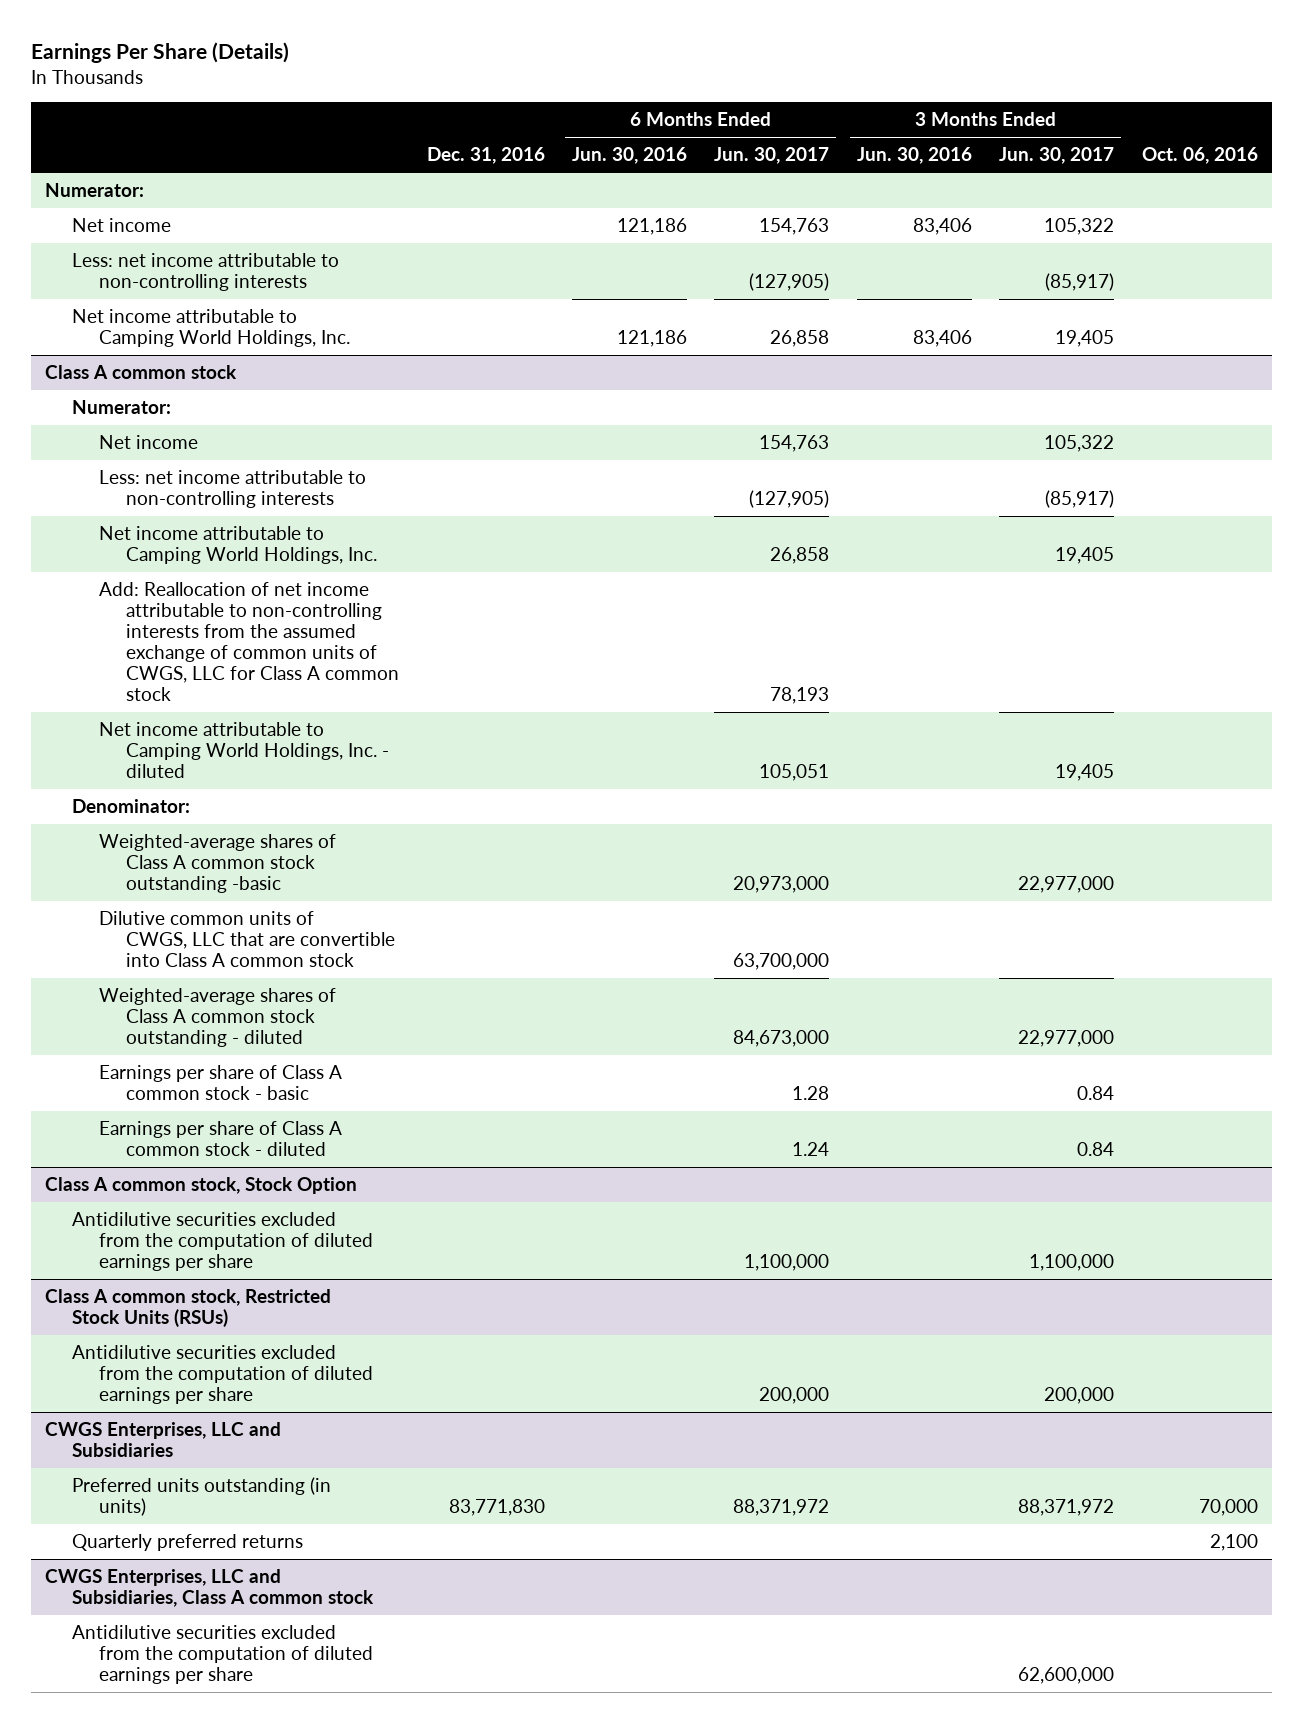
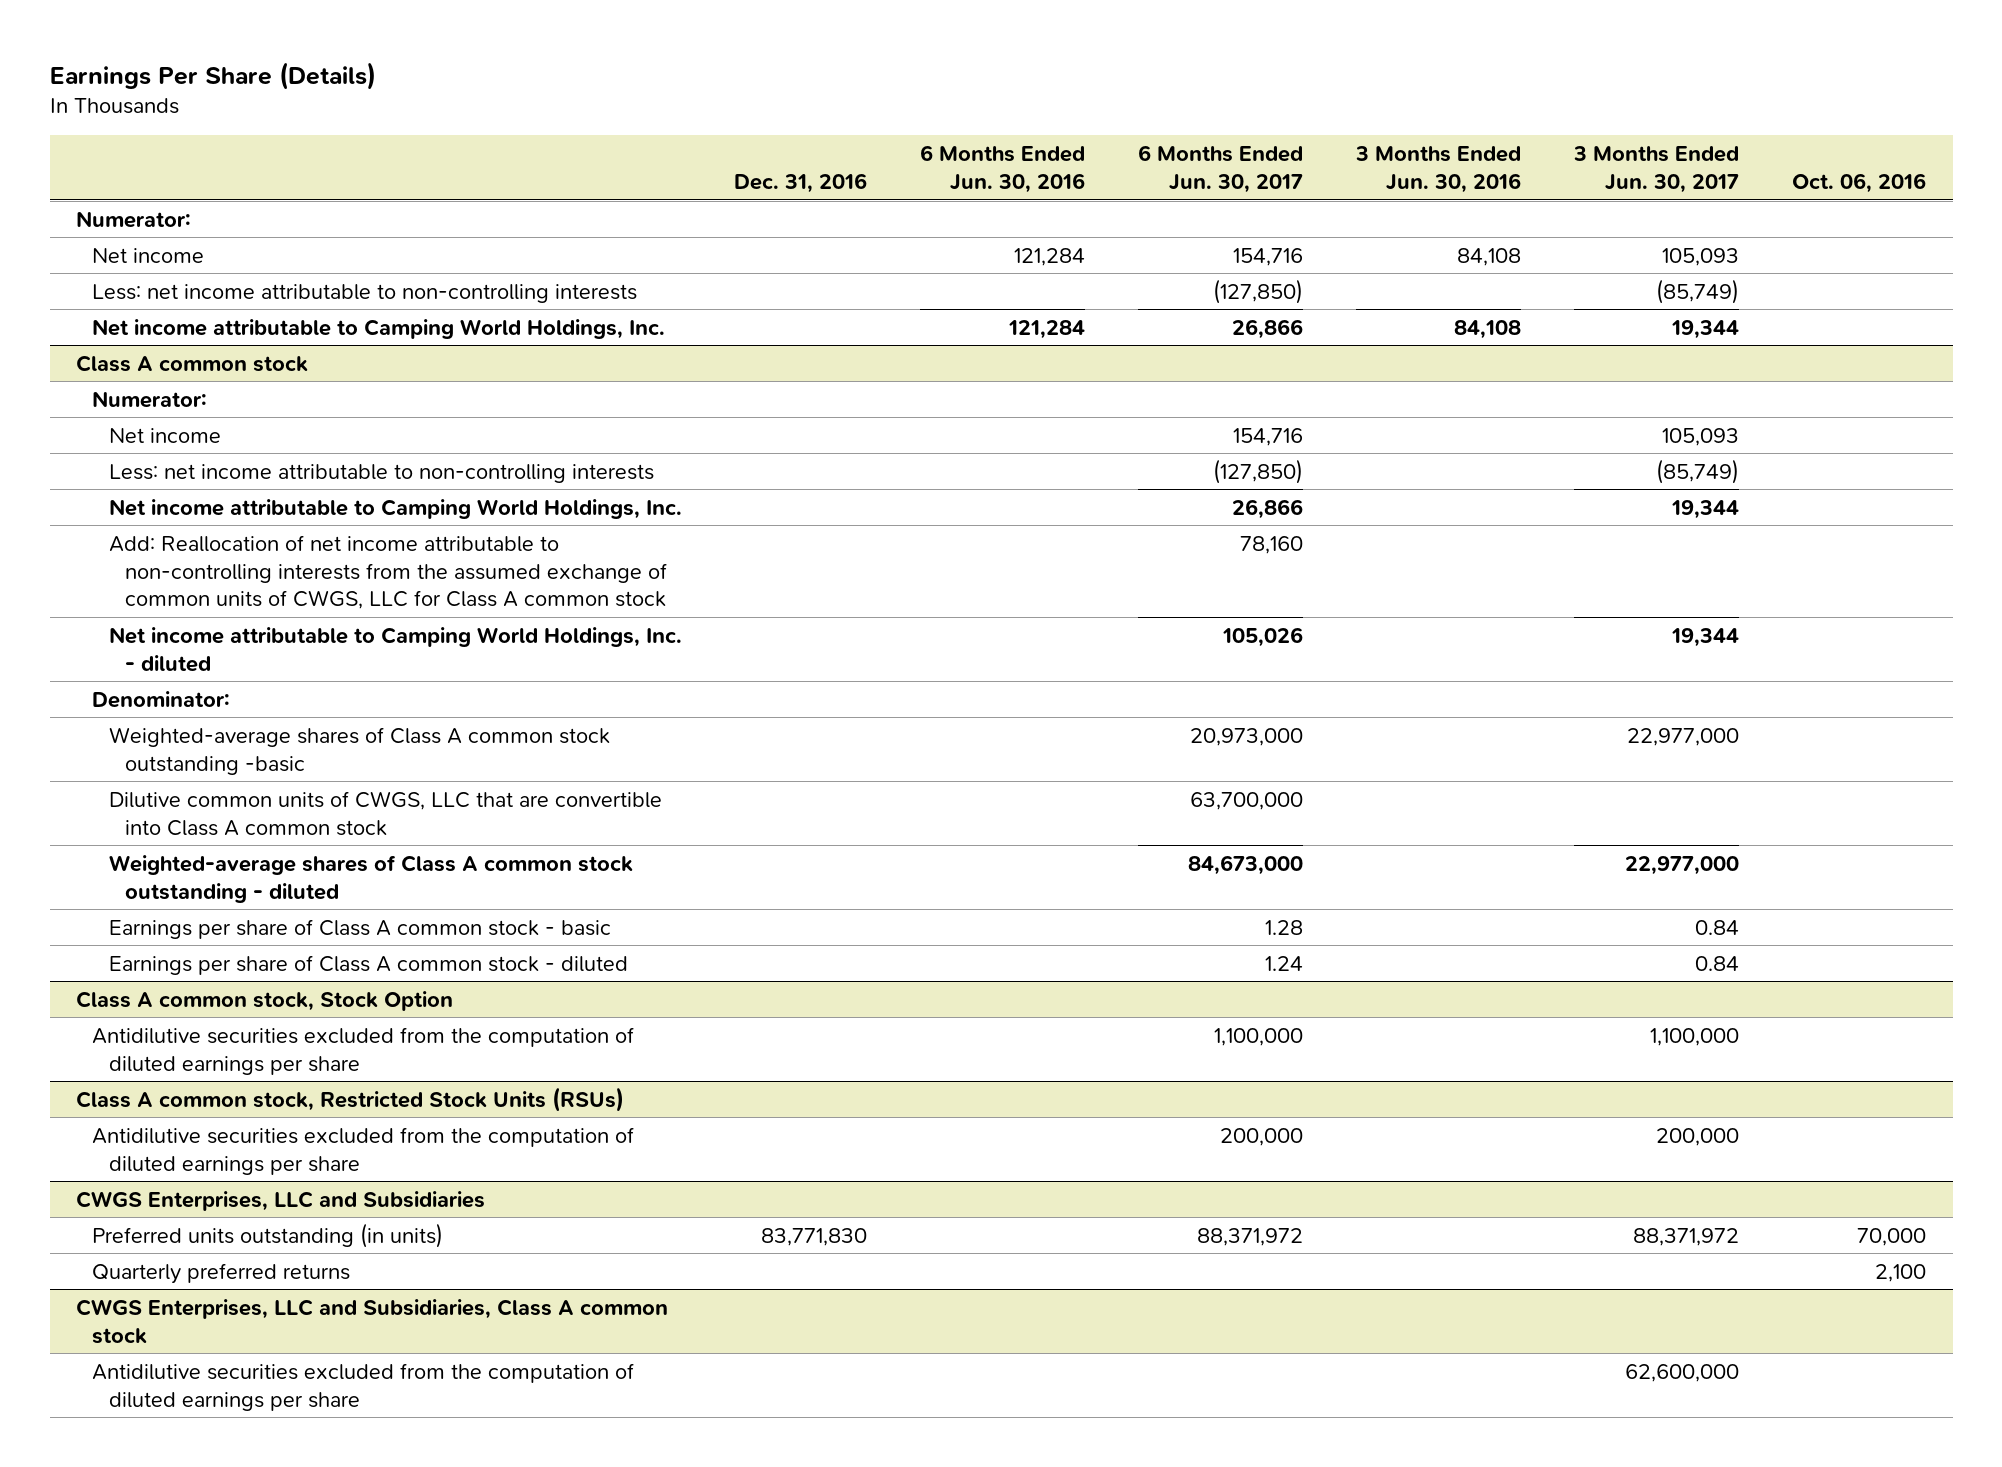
[616,218,687,236] 121,186 -> [1014,247,1086,266] 121,284
[759,218,830,236] 154,763 -> [1233,247,1304,266] 154,716
[912,218,972,236] 83,406 -> [1457,247,1522,266] 84,108
[1044,218,1115,236] 105,322 -> [1662,247,1740,266] 105,093
[749,273,830,292] (127,905) -> [1213,278,1304,304] (127,850)
[1045,273,1115,292] (85,917) -> [1656,278,1740,304] (85,749)
[616,330,687,348] 121,186 -> [1008,319,1086,339] 121,284
[770,330,830,348] 26,858 -> [1232,318,1304,339] 26,866
[912,330,972,348] 83,406 -> [1454,319,1522,339] 84,108
[1055,330,1115,348] 19,405 -> [1671,319,1740,339] 19,344
[759,435,830,453] 154,763 -> [1233,427,1304,446] 154,716
[1044,435,1115,453] 105,322 -> [1662,427,1740,446] 105,093
[749,490,830,509] (127,905) -> [1213,458,1304,484] (127,850)
[1045,490,1115,509] (85,917) -> [1656,458,1740,484] (85,749)
[770,547,830,565] 26,858 -> [1232,498,1304,519] 26,866
[1055,547,1115,565] 19,405 -> [1671,499,1740,519] 19,344
[770,687,830,705] 78,193 -> [1240,535,1304,554] 78,160
[759,764,830,782] 105,051 -> [1222,626,1304,647] 105,026
[1055,764,1115,782] 19,405 -> [1671,627,1740,647] 19,344

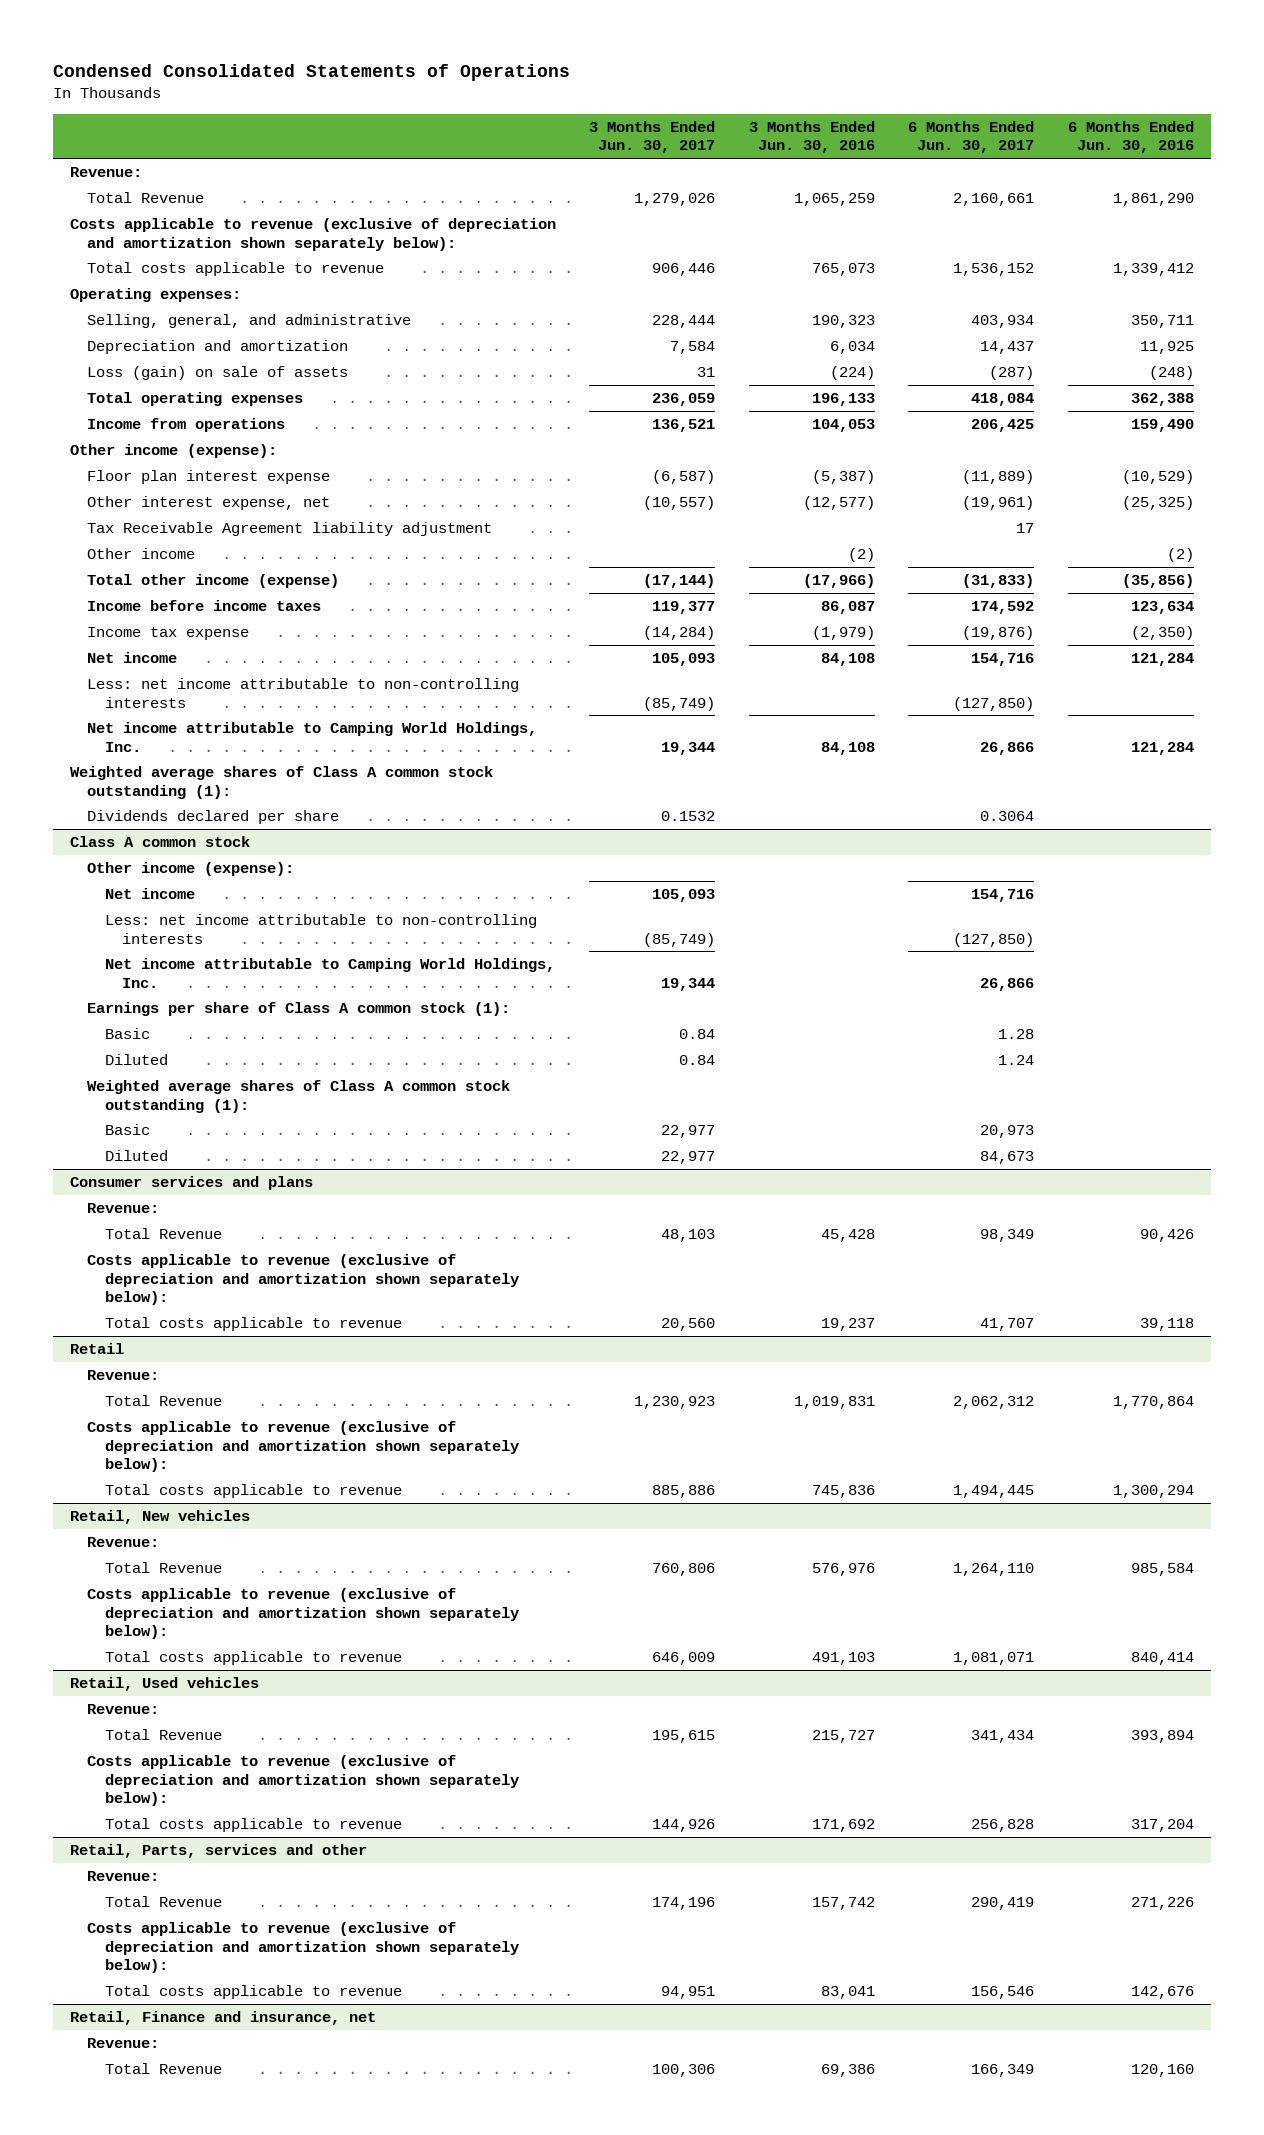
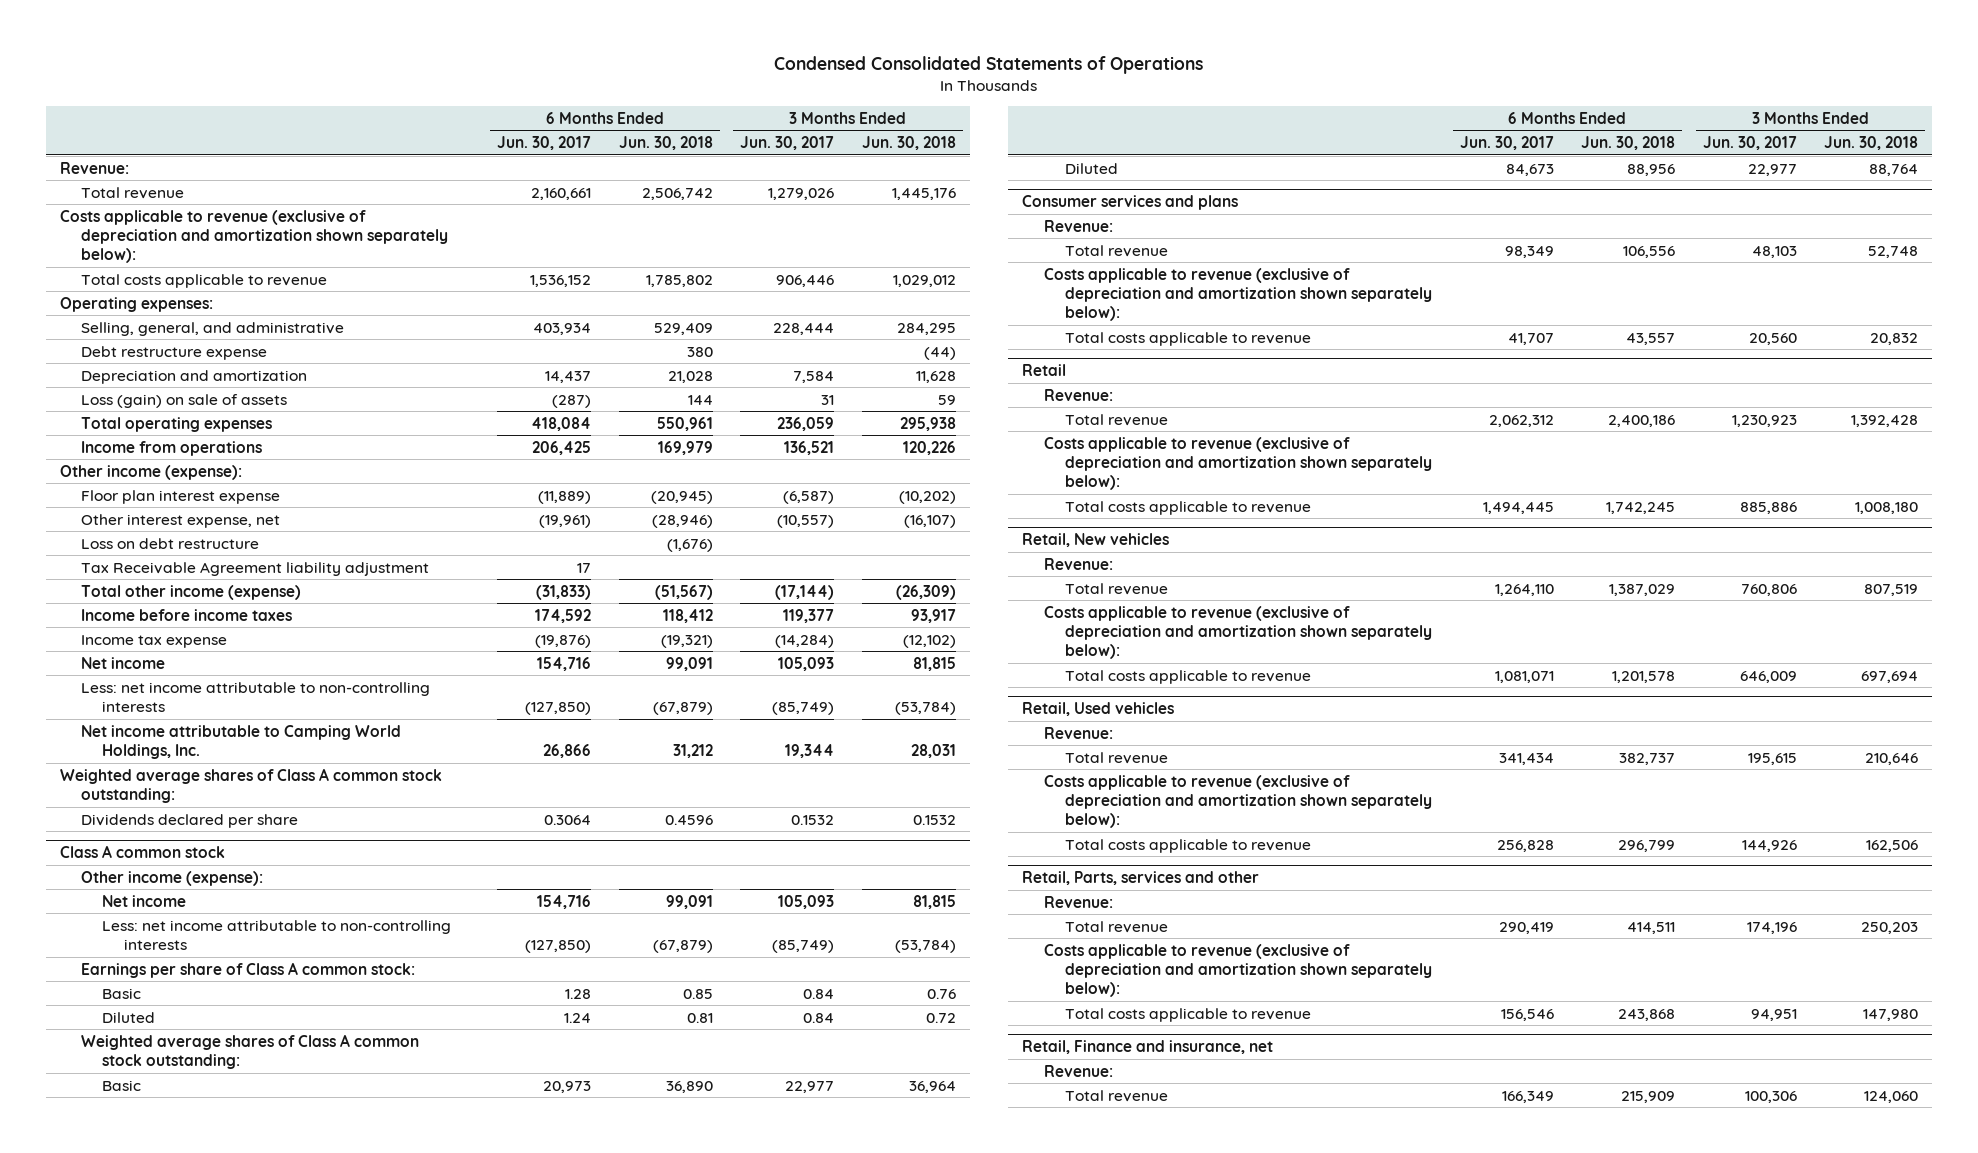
[748,120,875,154] 3 Months Ended Jun. 30, 2016 -> none
[1067,120,1194,154] 6 Months Ended Jun. 30, 2016 -> none
none -> [618,136,713,151] Jun. 30, 2018
none -> [862,136,957,151] Jun. 30, 2018
[87,192,205,204] Total Revenue -> [81,186,185,199] Total revenue
none -> [81,345,268,360] Debt restructure expense
none -> [81,537,260,549] Loss on debt restructure
[87,548,196,560] Other income -> none
[69,766,493,799] Weighted average shares of Class A common stock outstanding (1): -> [59,767,442,804] Weighted average shares of Class A common stock outstanding:
[104,958,555,988] Net income attributable to Camping World Holdings, Inc. -> none
[87,1002,511,1017] Earnings per share of Class A common stock (1): -> [81,961,416,978] Earnings per share of Class A common stock:
[87,1080,511,1113] Weighted average shares of Class A common stock outstanding (1): -> [81,1033,420,1070] Weighted average shares of Class A common stock outstanding:
[104,1228,222,1240] Total Revenue -> [1064,244,1168,257] Total revenue
[104,1395,222,1407] Total Revenue -> [1064,413,1168,426] Total revenue
[104,1562,222,1574] Total Revenue -> [1064,582,1168,595] Total revenue
[104,1729,222,1741] Total Revenue -> [1064,751,1168,764] Total revenue
[104,1896,222,1908] Total Revenue -> [1064,920,1168,933] Total revenue
[104,2063,222,2075] Total Revenue -> [1064,1089,1168,1102] Total revenue

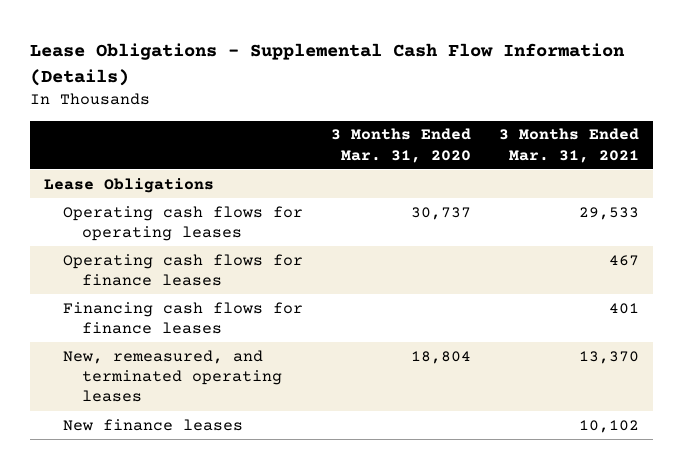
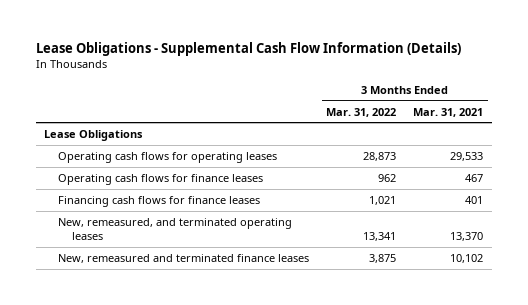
[331,128,472,163] 3 Months Ended Mar. 31, 2020 -> none
none -> [326,107,397,117] Mar. 31, 2022
[63,418,244,431] New finance leases -> [58,253,310,263] New, remeasured and terminated finance leases

